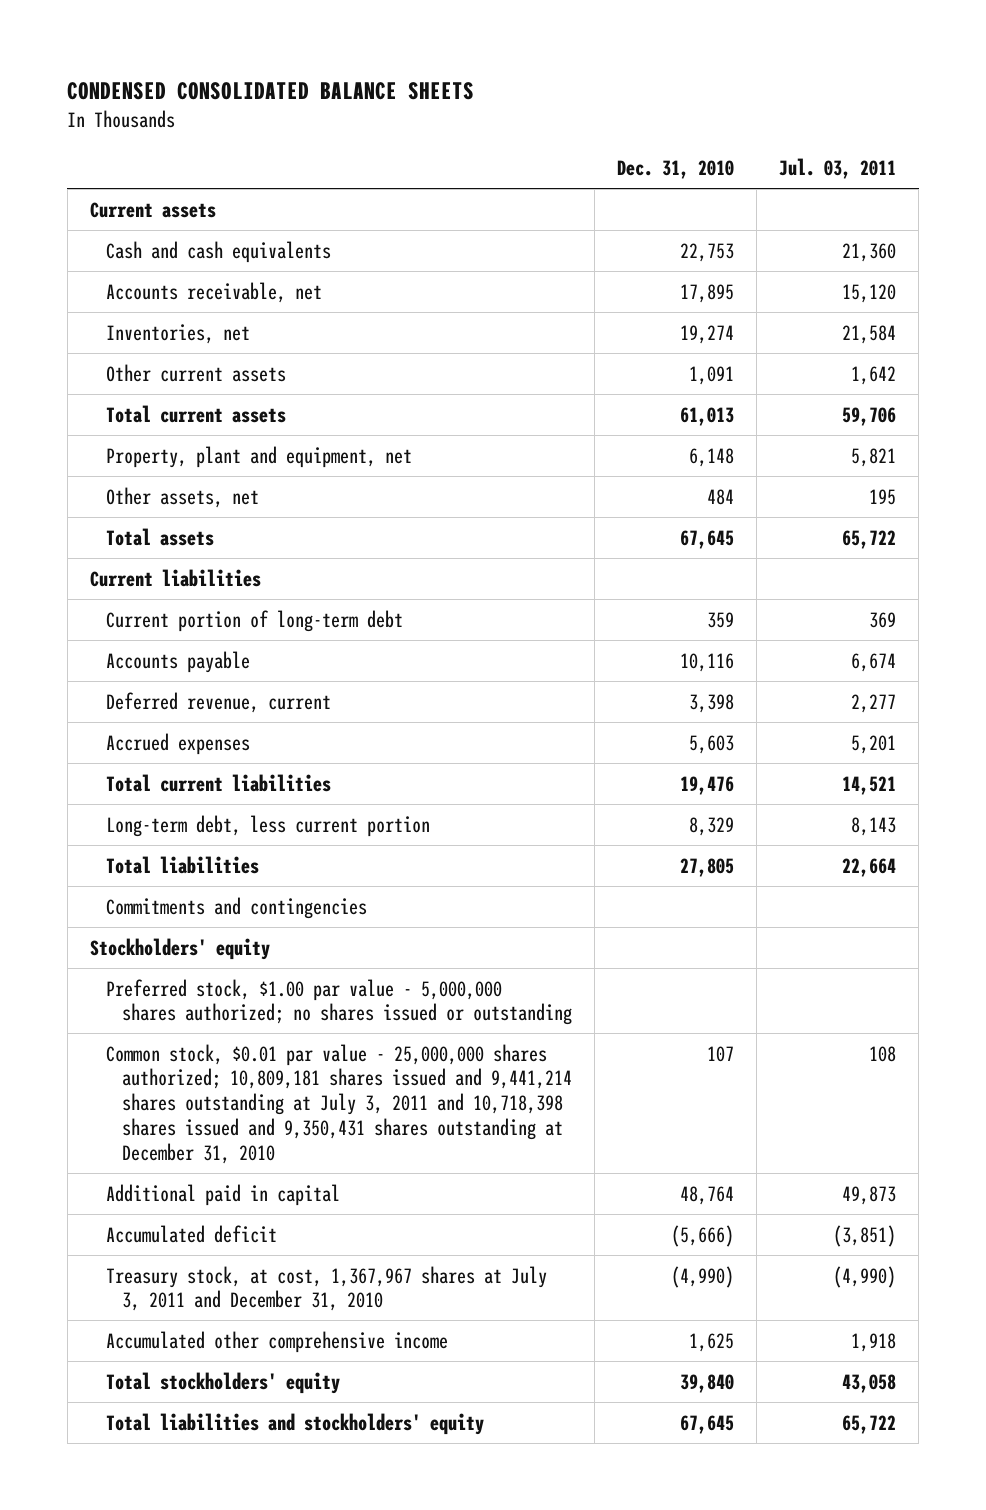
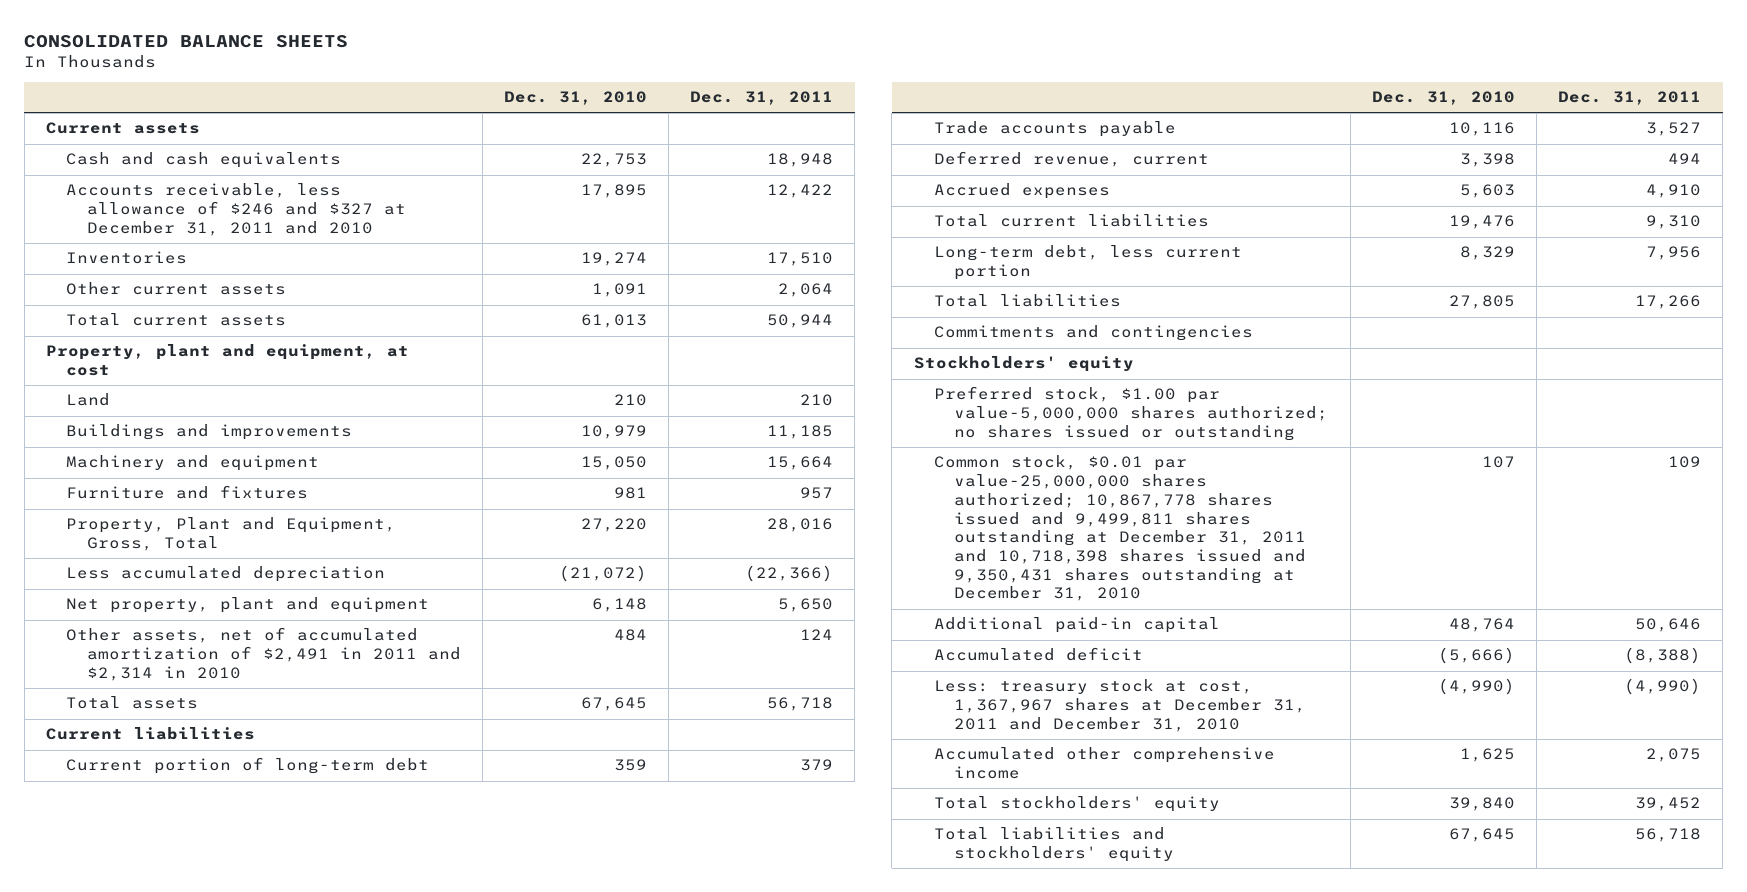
[67,82,475,101] CONDENSED CONSOLIDATED BALANCE SHEETS -> [24,34,349,48] CONSOLIDATED BALANCE SHEETS
[778,158,896,180] Jul. 03, 2011 -> none
none -> [690,91,834,106] Dec. 31, 2011
[105,281,322,303] Accounts receivable, net -> [66,183,406,236] Accounts receivable, less allowance of $246 and $327 at December 31, 2011 and 2010
[105,323,250,344] Inventories, net -> [66,251,188,265] Inventories
none -> [45,344,409,377] Property, plant and equipment, at cost
none -> [66,393,111,407] Land
none -> [66,424,353,441] Buildings and improvements
none -> [66,455,320,472] Machinery and equipment
none -> [66,485,309,500] Furniture and fixtures
none -> [66,517,397,552] Property, Plant and Equipment, Gross, Total
none -> [66,566,386,583] Less accumulated depreciation
[105,445,412,468] Property, plant and equipment, net -> [66,597,430,614] Net property, plant and equipment
[105,486,259,508] Other assets, net -> [66,627,461,681] Other assets, net of accumulated amortization of $2,491 in 2011 and $2,314 in 2010
[105,650,250,673] Accounts payable -> [933,121,1176,138] Trade accounts payable
[105,978,572,1026] Preferred stock, $1.00 par value - 5,000,000 shares authorized; no shares issued or outstanding -> [933,386,1329,441] Preferred stock, $1.00 par value-5,000,000 shares authorized; no shares issued or outstanding
[105,1043,572,1164] Common stock, $0.01 par value - 25,000,000 shares authorized; 10,809,181 shares issued and 9,441,214 shares outstanding at July 3, 2011 and 10,718,398 shares issued and 9,350,431 shares outstanding at December 31, 2010 -> [933,455,1307,602] Common stock, $0.01 par value-25,000,000 shares authorized; 10,867,778 shares issued and 9,499,811 shares outstanding at December 31, 2011 and 10,718,398 shares issued and 9,350,431 shares outstanding at December 31, 2010
[105,1183,340,1206] Additional paid in capital -> [933,617,1220,634] Additional paid-in capital
[105,1265,547,1312] Treasury stock, at cost, 1,367,967 shares at July 3, 2011 and December 31, 2010 -> [933,679,1307,732] Less: treasury stock at cost, 1,367,967 shares at December 31, 2011 and December 31, 2010

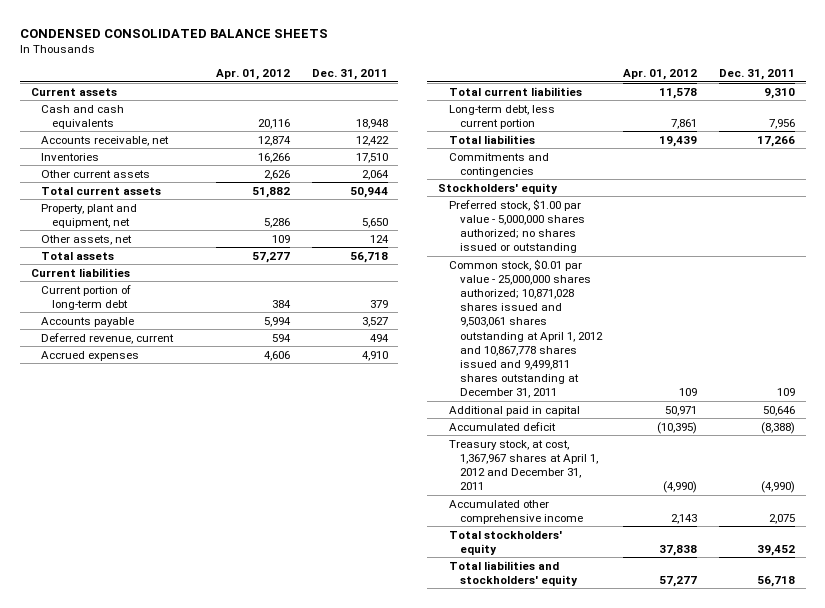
[24,34,349,48] CONSOLIDATED BALANCE SHEETS -> [19,28,328,38] CONDENSED CONSOLIDATED BALANCE SHEETS
[503,91,647,106] Dec. 31, 2010 -> none
none -> [215,69,290,81] Apr. 01, 2012
[66,183,406,236] Accounts receivable, less allowance of $246 and $327 at December 31, 2011 and 2010 -> [41,135,170,146] Accounts receivable, net
[45,344,409,377] Property, plant and equipment, at cost -> none
[66,393,111,407] Land -> none
[66,424,353,441] Buildings and improvements -> none
[66,455,320,472] Machinery and equipment -> none
[66,485,309,500] Furniture and fixtures -> none
[66,517,397,552] Property, Plant and Equipment, Gross, Total -> none
[66,566,386,583] Less accumulated depreciation -> none
[66,597,430,614] Net property, plant and equipment -> [41,203,138,228] Property, plant and equipment, net
[66,627,461,681] Other assets, net of accumulated amortization of $2,491 in 2011 and $2,314 in 2010 -> [41,234,133,245] Other assets, net
[933,121,1176,138] Trade accounts payable -> [41,316,135,327] Accounts payable
[933,386,1329,441] Preferred stock, $1.00 par value-5,000,000 shares authorized; no shares issued or outstanding -> [448,198,585,254] Preferred stock, $1.00 par value - 5,000,000 shares authorized; no shares issued or outstanding
[933,455,1307,602] Common stock, $0.01 par value-25,000,000 shares authorized; 10,867,778 shares issued and 9,499,811 shares outstanding at December 31, 2011 and 10,718,398 shares issued and 9,350,431 shares outstanding at December 31, 2010 -> [448,258,603,399] Common stock, $0.01 par value - 25,000,000 shares authorized; 10,871,028 shares issued and 9,503,061 shares outstanding at April 1, 2012 and 10,867,778 shares issued and 9,499,811 shares outstanding at December 31, 2011
[933,617,1220,634] Additional paid-in capital -> [448,405,580,416] Additional paid in capital
[933,679,1307,732] Less: treasury stock at cost, 1,367,967 shares at December 31, 2011 and December 31, 2010 -> [448,439,598,491] Treasury stock, at cost, 1,367,967 shares at April 1, 2012 and December 31, 2011

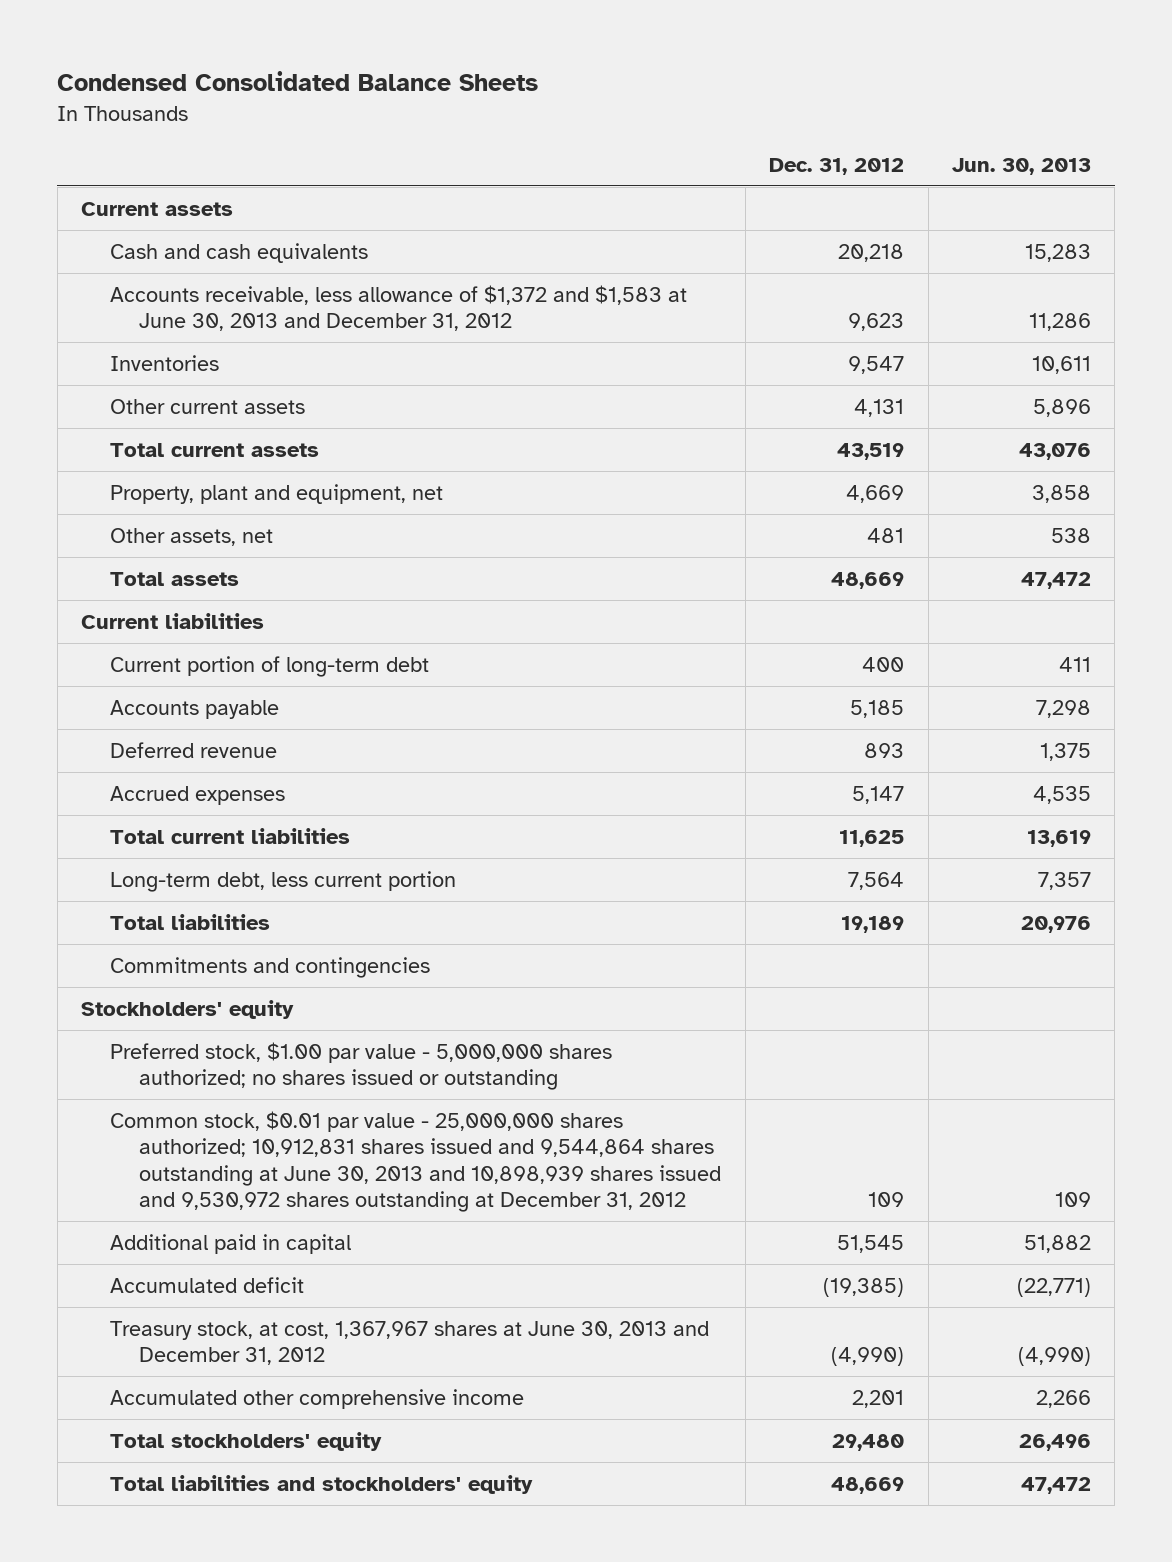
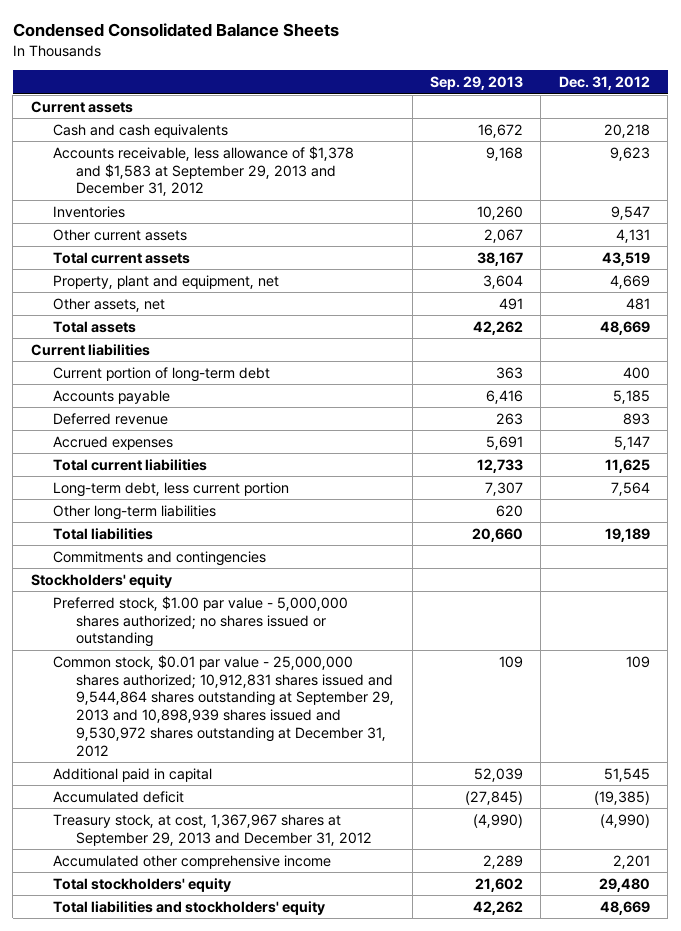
[951,157,1091,175] Jun. 30, 2013 -> none
none -> [429,76,523,91] Sep. 29, 2013
[110,284,688,332] Accounts receivable, less allowance of $1,372 and $1,583 at June 30, 2013 and December 31, 2012 -> [53,145,355,197] Accounts receivable, less allowance of $1,378 and $1,583 at September 29, 2013 and December 31, 2012
none -> [53,504,217,520] Other long-term liabilities
[110,1110,722,1213] Common stock, $0.01 par value - 25,000,000 shares authorized; 10,912,831 shares issued and 9,544,864 shares outstanding at June 30, 2013 and 10,898,939 shares issued and 9,530,972 shares outstanding at December 31, 2012 -> [53,654,395,757] Common stock, $0.01 par value - 25,000,000 shares authorized; 10,912,831 shares issued and 9,544,864 shares outstanding at September 29, 2013 and 10,898,939 shares issued and 9,530,972 shares outstanding at December 31, 2012
[110,1320,710,1366] Treasury stock, at cost, 1,367,967 shares at June 30, 2013 and December 31, 2012 -> [53,813,373,846] Treasury stock, at cost, 1,367,967 shares at September 29, 2013 and December 31, 2012

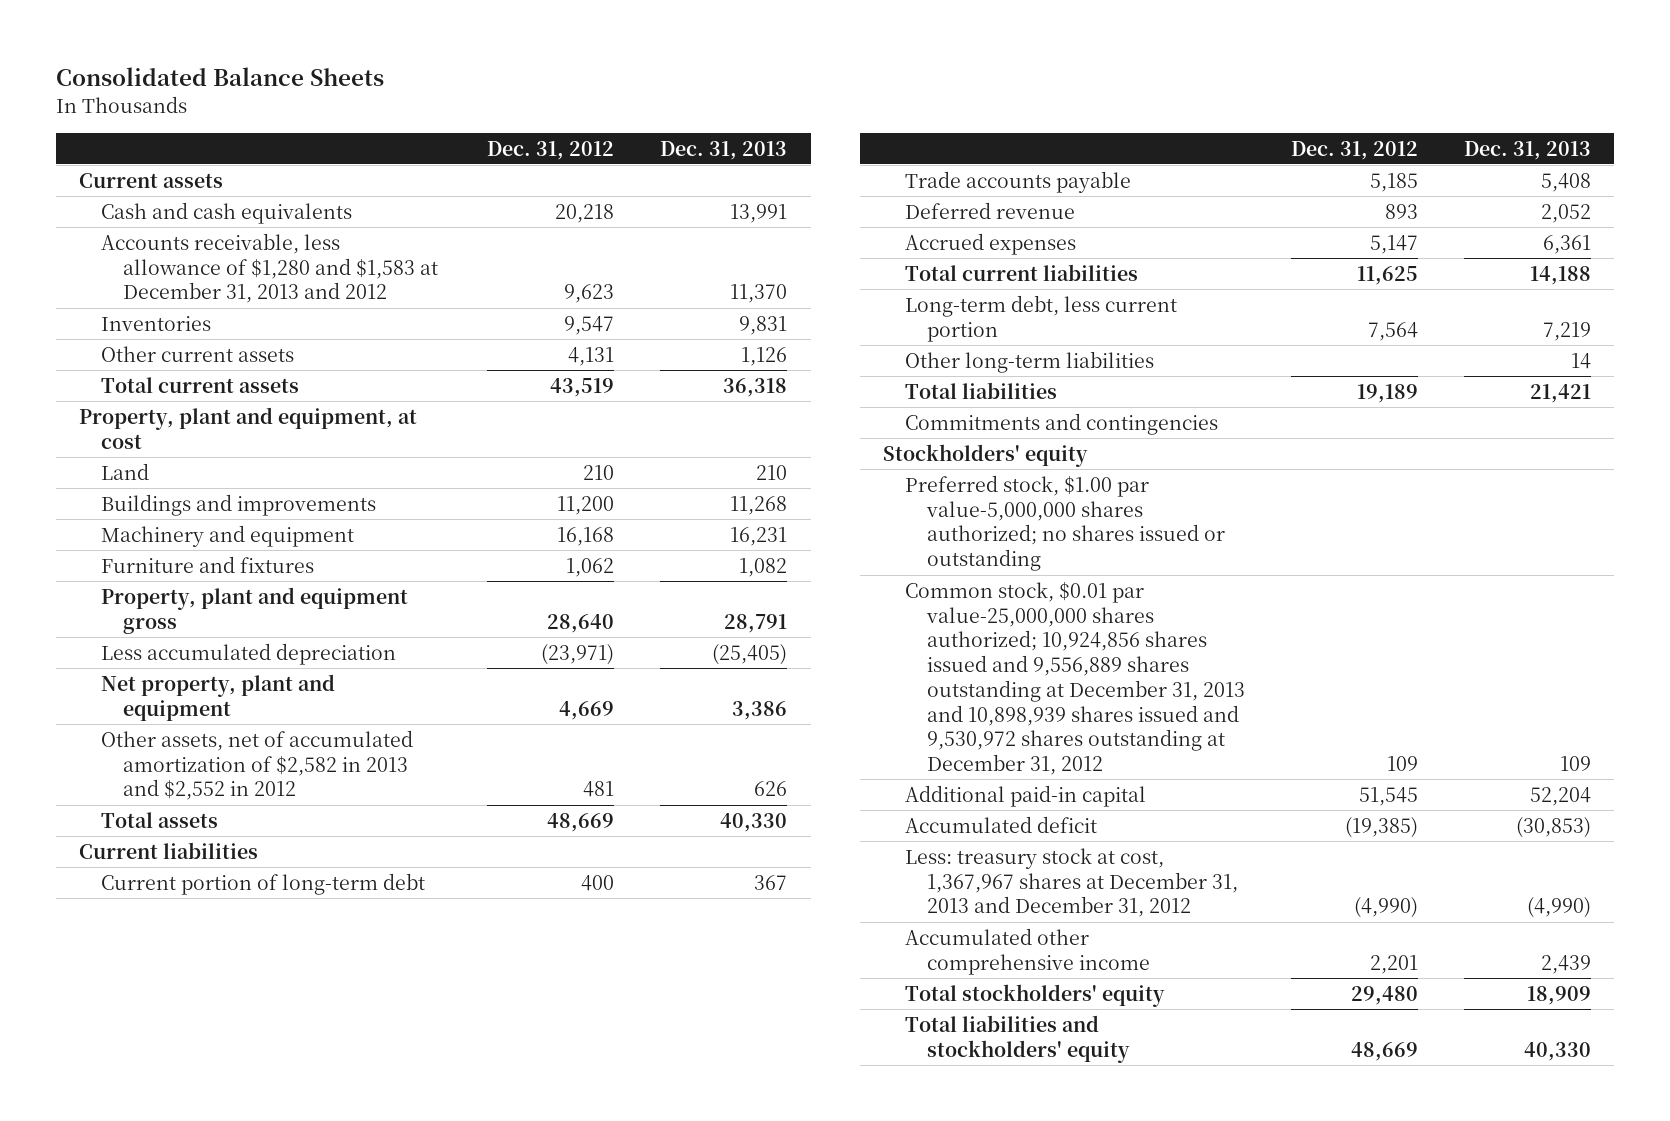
[12,22,339,37] Condensed Consolidated Balance Sheets -> [55,67,384,87] Consolidated Balance Sheets
[429,76,523,91] Sep. 29, 2013 -> none
none -> [660,140,788,160] Dec. 31, 2013
[53,145,355,197] Accounts receivable, less allowance of $1,378 and $1,583 at September 29, 2013 and December 31, 2012 -> [101,232,439,304] Accounts receivable, less allowance of $1,280 and $1,583 at December 31, 2013 and 2012
none -> [78,406,417,449] Property, plant and equipment, at cost
none -> [101,462,150,480] Land
none -> [101,493,377,516] Buildings and improvements
none -> [101,524,355,547] Machinery and equipment
none -> [101,555,315,573] Furniture and fixtures
none -> [101,586,409,634] Property, plant and equipment gross
none -> [101,642,397,665] Less accumulated depreciation
[53,274,280,289] Property, plant and equipment, net -> [101,673,336,721] Net property, plant and equipment
[53,297,166,312] Other assets, net -> [101,729,414,801] Other assets, net of accumulated amortization of $2,582 in 2013 and $2,552 in 2012
[53,389,171,404] Accounts payable -> [904,170,1131,193] Trade accounts payable
[53,595,349,648] Preferred stock, $1.00 par value - 5,000,000 shares authorized; no shares issued or outstanding -> [904,474,1226,572] Preferred stock, $1.00 par value-5,000,000 shares authorized; no shares issued or outstanding
[53,654,395,757] Common stock, $0.01 par value - 25,000,000 shares authorized; 10,912,831 shares issued and 9,544,864 shares outstanding at September 29, 2013 and 10,898,939 shares issued and 9,530,972 shares outstanding at December 31, 2012 -> [904,581,1246,776] Common stock, $0.01 par value-25,000,000 shares authorized; 10,924,856 shares issued and 9,556,889 shares outstanding at December 31, 2013 and 10,898,939 shares issued and 9,530,972 shares outstanding at December 31, 2012
[53,767,213,782] Additional paid in capital -> [904,784,1146,807] Additional paid-in capital
[53,813,373,846] Treasury stock, at cost, 1,367,967 shares at September 29, 2013 and December 31, 2012 -> [904,847,1239,918] Less: treasury stock at cost, 1,367,967 shares at December 31, 2013 and December 31, 2012

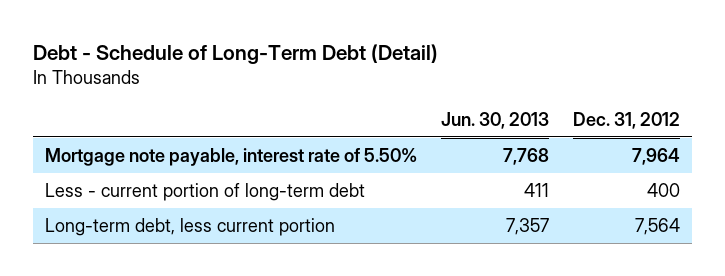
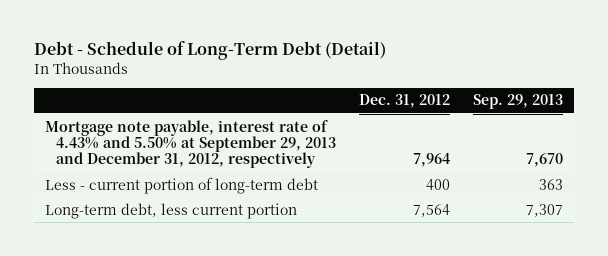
[440,112,549,130] Jun. 30, 2013 -> none
none -> [472,94,563,110] Sep. 29, 2013
[44,147,417,166] Mortgage note payable, interest rate of 5.50% -> [45,119,337,169] Mortgage note payable, interest rate of 4.43% and 5.50% at September 29, 2013 and December 31, 2012, respectively

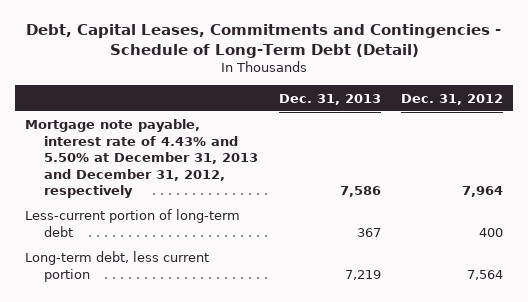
[33,41,386,61] Debt - Schedule of Long-Term Debt (Detail) -> [25,23,501,59] Debt, Capital Leases, Commitments and Contingencies - Schedule of Long-Term Debt (Detail)
[472,94,563,110] Sep. 29, 2013 -> none
none -> [278,93,381,105] Dec. 31, 2013
[45,119,337,169] Mortgage note payable, interest rate of 4.43% and 5.50% at September 29, 2013 and December 31, 2012, respectively -> [25,119,259,199] Mortgage note payable, interest rate of 4.43% and 5.50% at December 31, 2013 and December 31, 2012, respectively
[45,176,319,194] Less - current portion of long-term debt -> [25,209,241,237] Less-current portion of long-term debt

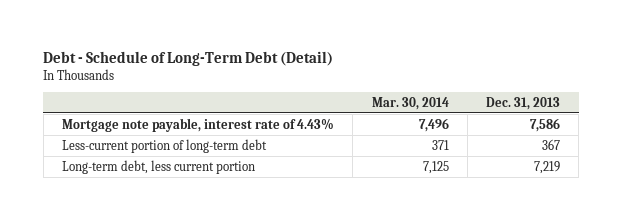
[25,23,501,59] Debt, Capital Leases, Commitments and Contingencies - Schedule of Long-Term Debt (Detail) -> [43,50,334,66] Debt - Schedule of Long-Term Debt (Detail)
[400,93,503,105] Dec. 31, 2012 -> none
none -> [371,96,449,110] Mar. 30, 2014
[25,119,259,199] Mortgage note payable, interest rate of 4.43% and 5.50% at December 31, 2013 and December 31, 2012, respectively -> [62,117,335,132] Mortgage note payable, interest rate of 4.43%

